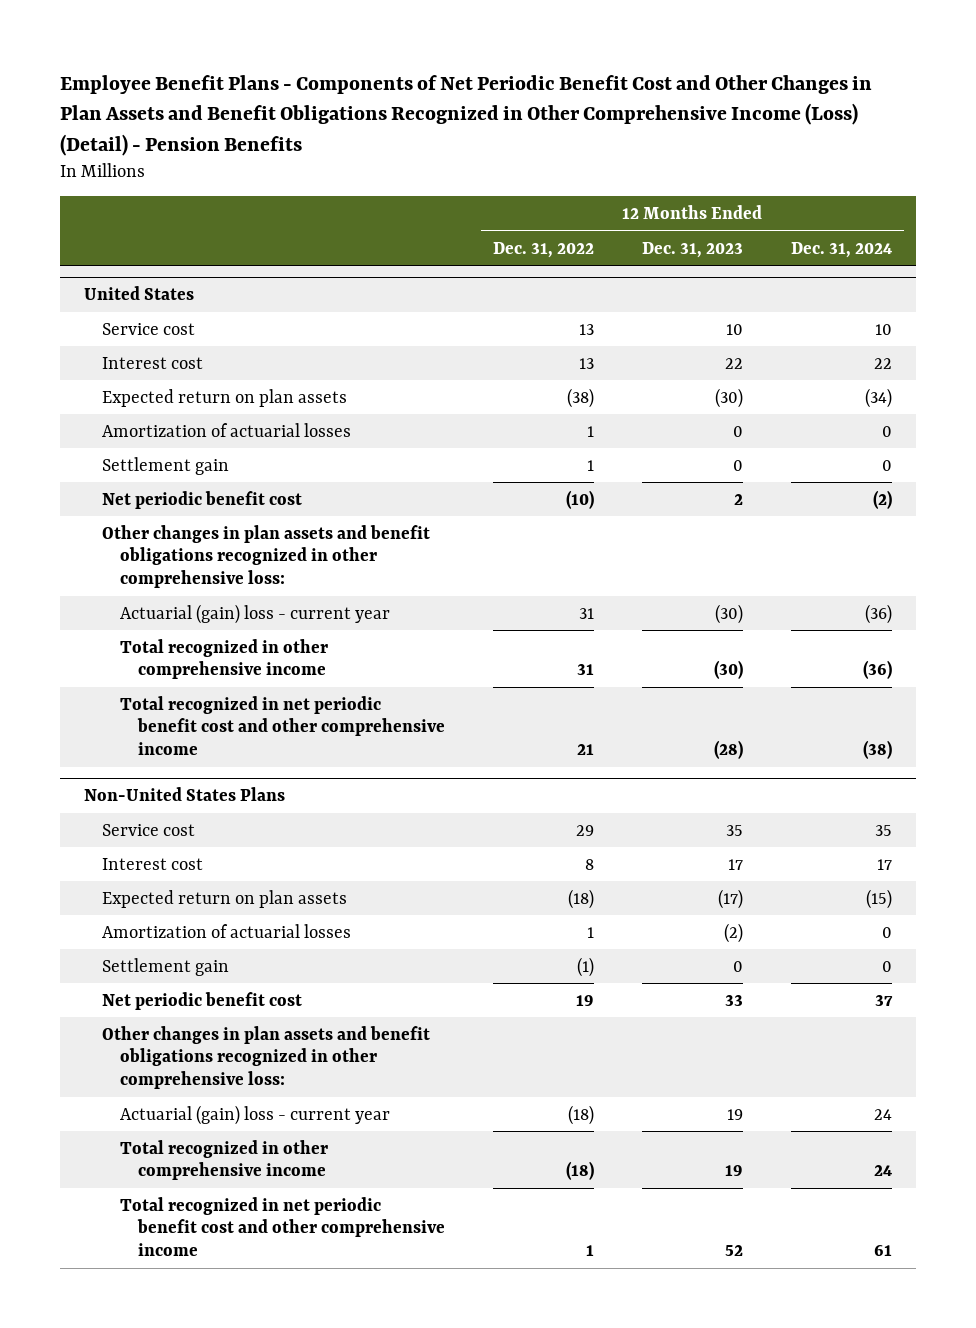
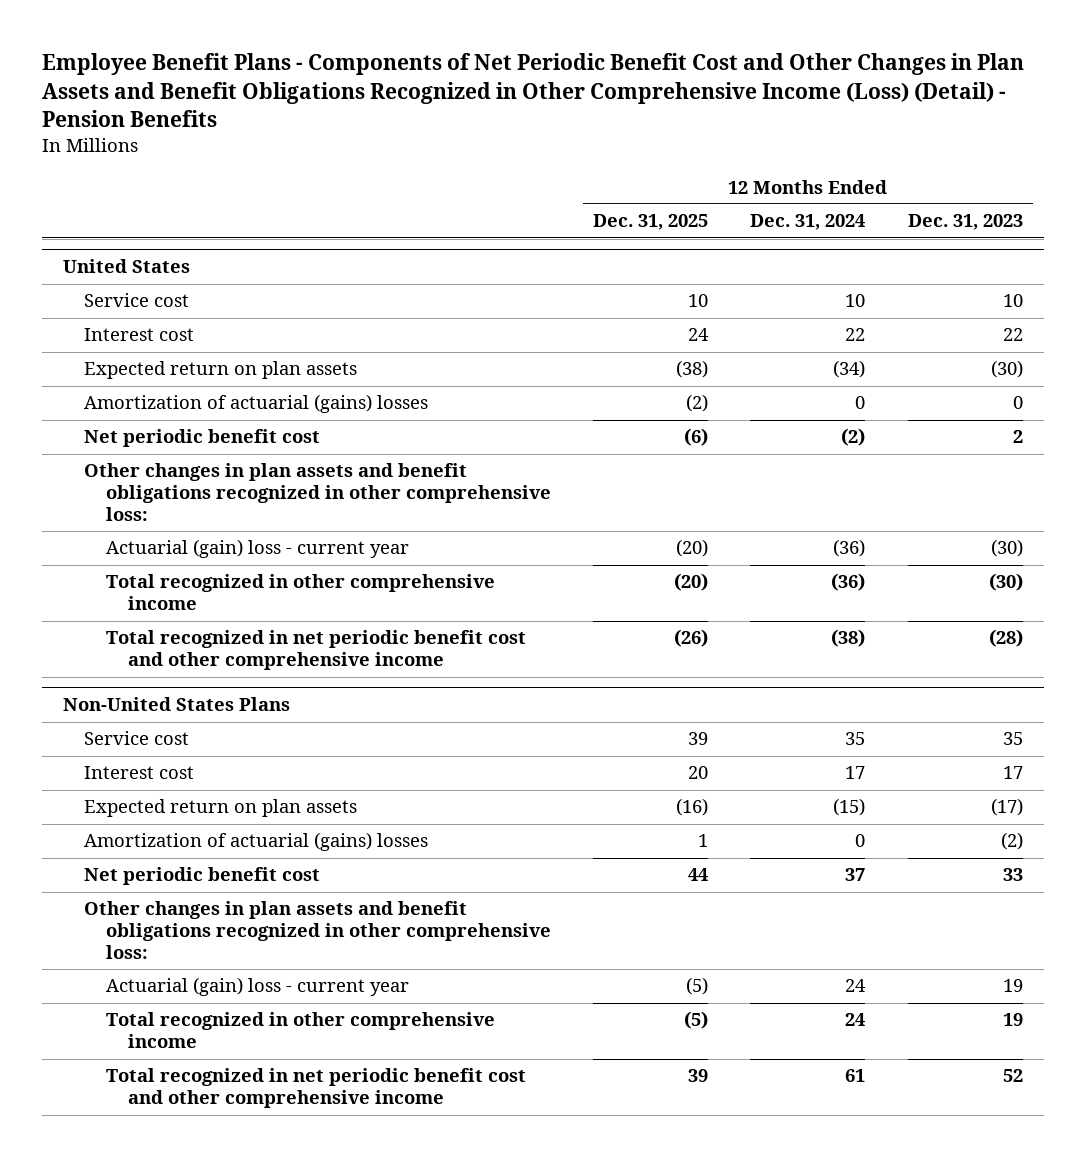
[492,241,594,258] Dec. 31, 2022 -> none
none -> [593,214,709,231] Dec. 31, 2025
[101,456,229,475] Settlement gain -> none
[101,422,351,437] Amortization of actuarial losses -> [84,394,429,414] Amortization of actuarial (gains) losses
[101,957,229,976] Settlement gain -> none
[101,923,351,938] Amortization of actuarial losses -> [84,832,429,852] Amortization of actuarial (gains) losses

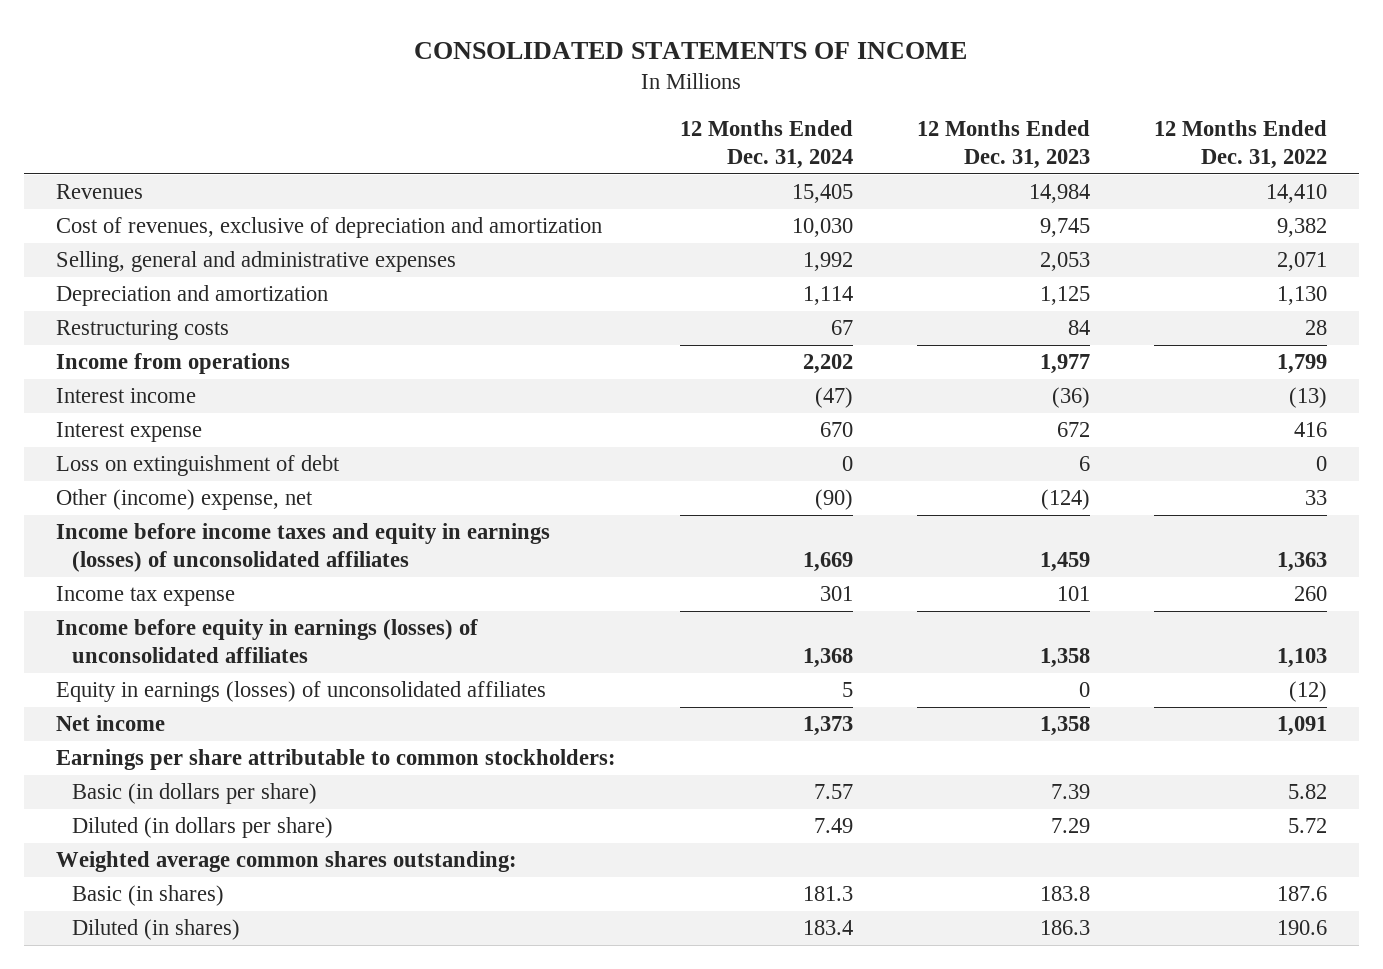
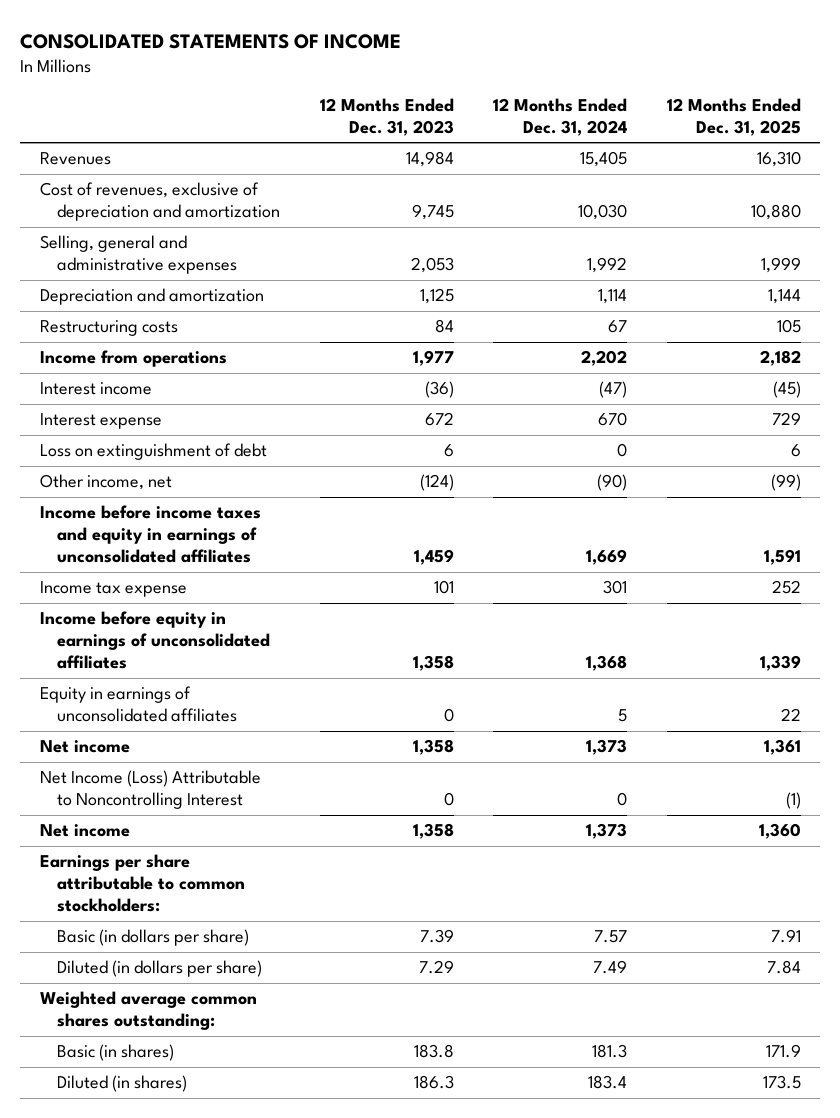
[1153,120,1327,170] 12 Months Ended Dec. 31, 2022 -> none
none -> [666,97,801,136] 12 Months Ended Dec. 31, 2025
[56,489,314,511] Other (income) expense, net -> [39,474,172,491] Other income, net
[56,523,551,573] Income before income taxes and equity in earnings (losses) of unconsolidated affiliates -> [39,505,261,564] Income before income taxes and equity in earnings of unconsolidated affiliates
[56,619,479,664] Income before equity in earnings (losses) of unconsolidated affiliates -> [39,611,271,670] Income before equity in earnings of unconsolidated affiliates
[56,681,547,703] Equity in earnings (losses) of unconsolidated affiliates -> [39,686,238,723] Equity in earnings of unconsolidated affiliates
none -> [39,770,261,810] Net Income (Loss) Attributable to Noncontrolling Interest
none -> [39,824,130,838] Net income

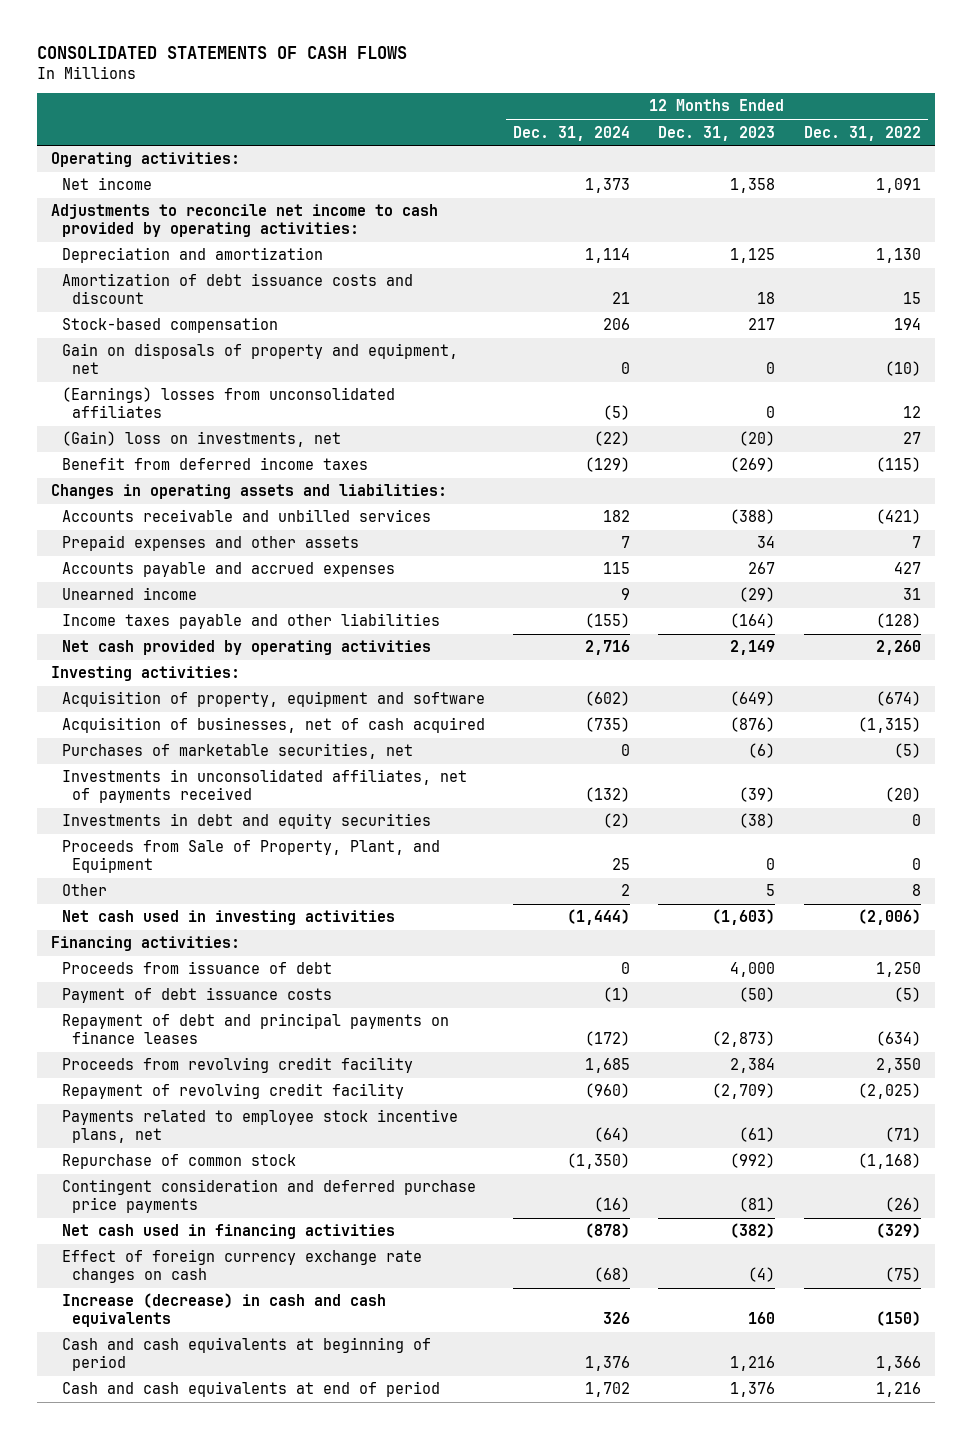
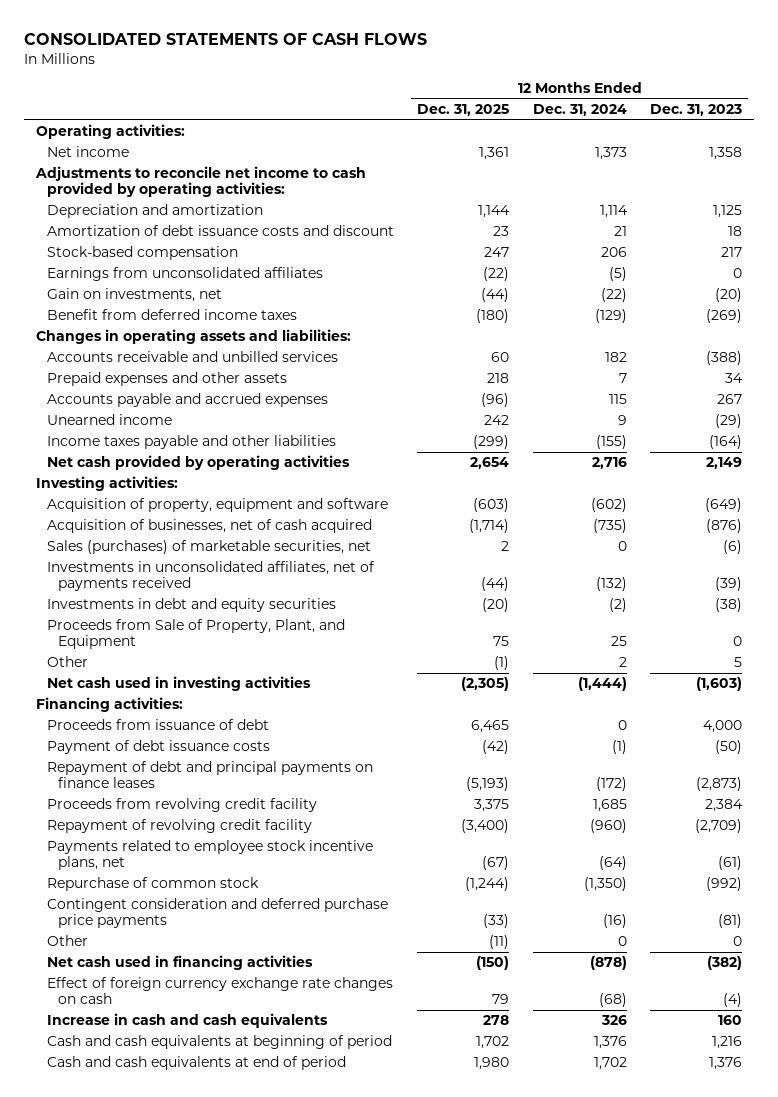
[803,125,921,141] Dec. 31, 2022 -> none
none -> [417,104,510,117] Dec. 31, 2025
[61,343,458,375] Gain on disposals of property and equipment, net -> none
[61,387,395,419] (Earnings) losses from unconsolidated affiliates -> [46,267,323,282] Earnings from unconsolidated affiliates
[61,431,341,448] (Gain) loss on investments, net -> [46,288,222,303] Gain on investments, net
[61,743,413,760] Purchases of marketable securities, net -> [46,540,371,555] Sales (purchases) of marketable securities, net
none -> [46,935,88,947] Other
[61,1293,386,1328] Increase (decrease) in cash and cash equivalents -> [46,1013,328,1029] Increase in cash and cash equivalents

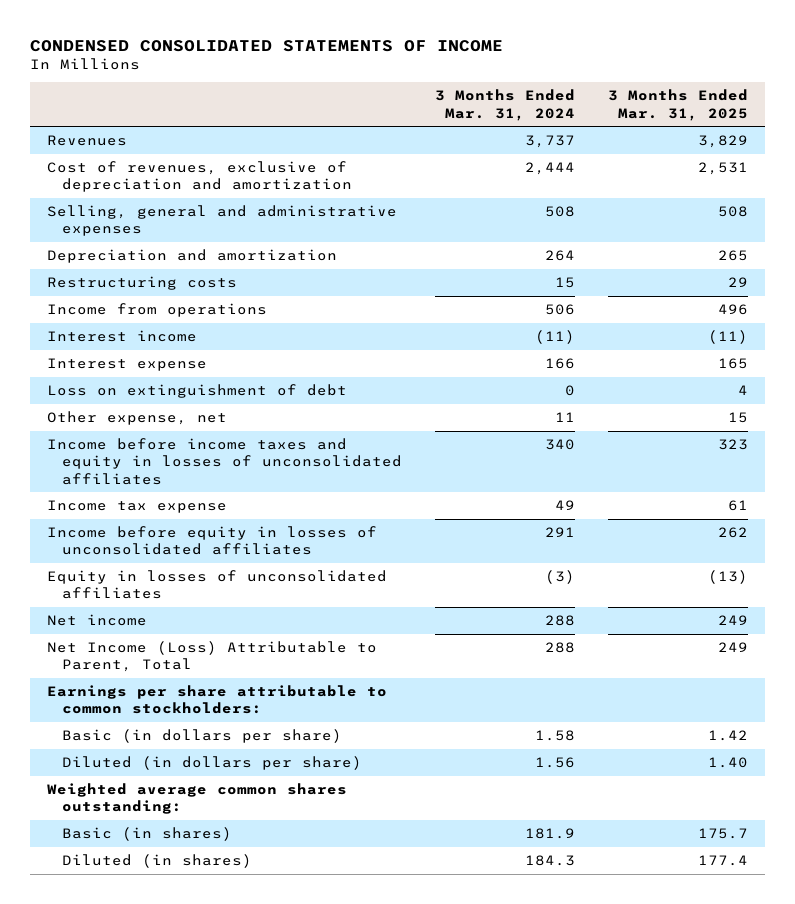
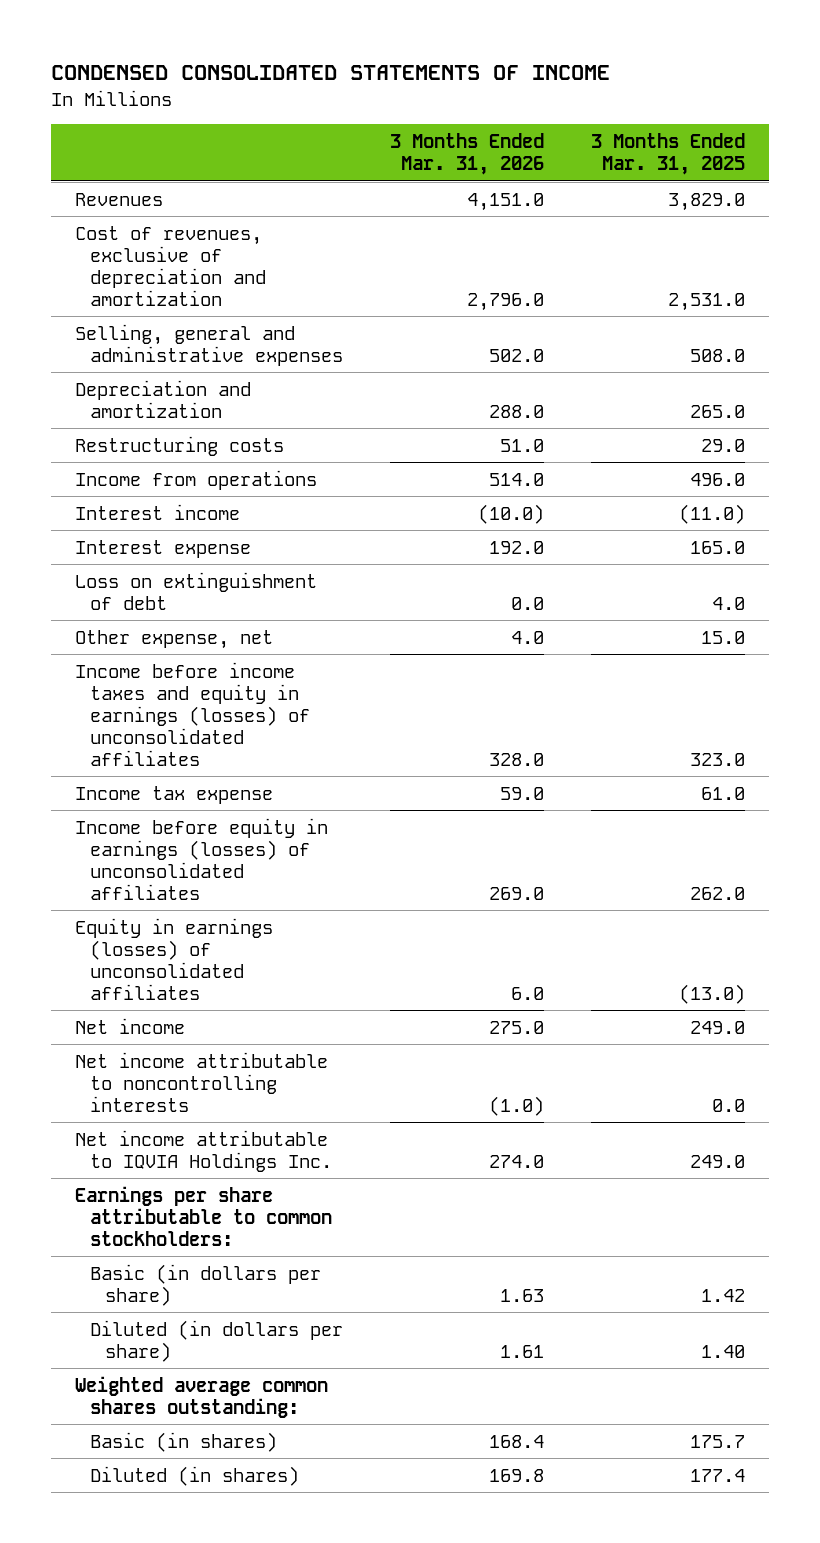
[434,89,575,121] 3 Months Ended Mar. 31, 2024 -> none
none -> [389,132,544,175] 3 Months Ended Mar. 31, 2026
[698,135,749,149] 3,829 -> [668,192,746,211] 3,829.0
[698,162,749,176] 2,531 -> [668,292,746,311] 2,531.0
[718,206,749,218] 508 -> [690,348,746,362] 508.0
[718,250,749,262] 265 -> [690,404,746,418] 265.0
[728,277,749,288] 29 -> [701,438,746,452] 29.0
[718,304,749,316] 496 -> [690,472,746,486] 496.0
[708,330,749,345] (11) -> [679,503,746,524] (11.0)
[718,358,749,370] 165 -> [690,540,746,554] 165.0
[738,385,749,396] 4 -> [712,596,746,610] 4.0
[728,412,749,424] 15 -> [701,630,746,644] 15.0
[46,438,402,485] Income before income taxes and equity in losses of unconsolidated affiliates -> [74,661,310,766] Income before income taxes and equity in earnings (losses) of unconsolidated affiliates
[718,439,749,451] 323 -> [690,752,746,766] 323.0
[728,500,749,512] 61 -> [701,786,746,800] 61.0
[46,526,377,556] Income before equity in losses of unconsolidated affiliates -> [74,817,328,900] Income before equity in earnings (losses) of unconsolidated affiliates
[718,527,749,539] 262 -> [690,886,746,900] 262.0
[46,570,387,600] Equity in losses of unconsolidated affiliates -> [74,917,273,1000] Equity in earnings (losses) of unconsolidated affiliates
[708,570,749,585] (13) -> [679,983,746,1004] (13.0)
[718,615,749,626] 249 -> [690,1020,746,1034] 249.0
none -> [74,1051,328,1112] Net income attributable to noncontrolling interests
[46,641,377,673] Net Income (Loss) Attributable to Parent, Total -> [74,1129,332,1172] Net income attributable to IQVIA Holdings Inc.
[718,642,749,653] 249 -> [690,1154,746,1168] 249.0

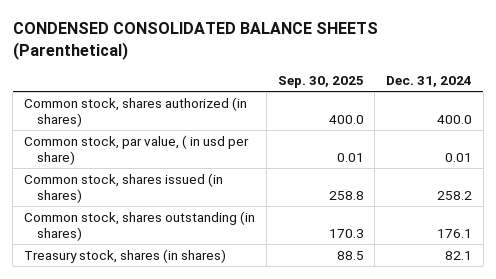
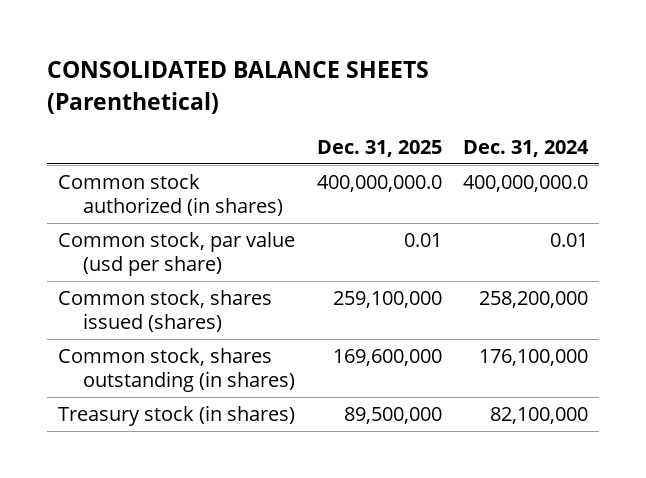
[12,22,378,60] CONDENSED CONSOLIDATED BALANCE SHEETS (Parenthetical) -> [47,61,430,114] CONSOLIDATED BALANCE SHEETS (Parenthetical)
[277,76,364,89] Sep. 30, 2025 -> none
none -> [316,139,442,157] Dec. 31, 2025
[24,96,248,128] Common stock, shares authorized (in shares) -> [58,173,283,217] Common stock authorized (in shares)
[437,115,473,125] 400.0 -> [463,174,589,192] 400,000,000.0
[24,134,250,166] Common stock, par value, ( in usd per share) -> [58,231,296,277] Common stock, par value (usd per share)
[24,172,224,204] Common stock, shares issued (in shares) -> [58,289,273,333] Common stock, shares issued (shares)
[437,191,473,201] 258.2 -> [479,290,589,308] 258,200,000
[437,229,473,239] 176.1 -> [479,348,589,366] 176,100,000
[24,248,227,263] Treasury stock, shares (in shares) -> [58,404,296,426] Treasury stock (in shares)
[445,250,473,260] 82.1 -> [490,406,589,424] 82,100,000

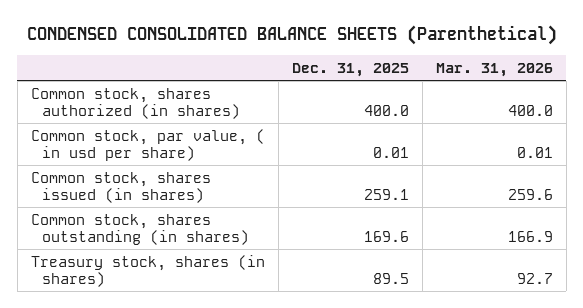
[47,61,430,114] CONSOLIDATED BALANCE SHEETS (Parenthetical) -> [26,25,557,46] CONDENSED CONSOLIDATED BALANCE SHEETS (Parenthetical)
[463,139,590,157] Dec. 31, 2024 -> none
none -> [435,62,553,77] Mar. 31, 2026
[58,173,283,217] Common stock authorized (in shares) -> [30,87,241,120] Common stock, shares authorized (in shares)
[316,174,442,192] 400,000,000.0 -> [363,105,409,117] 400.0
[58,231,296,277] Common stock, par value (usd per share) -> [30,128,265,162] Common stock, par value, ( in usd per share)
[58,289,273,333] Common stock, shares issued (shares) -> [30,171,211,204] Common stock, shares issued (in shares)
[332,290,442,308] 259,100,000 -> [363,189,409,201] 259.1
[332,348,442,366] 169,600,000 -> [363,231,409,243] 169.6
[58,404,296,426] Treasury stock (in shares) -> [30,254,265,288] Treasury stock, shares (in shares)
[343,406,442,424] 89,500,000 -> [372,273,409,285] 89.5

